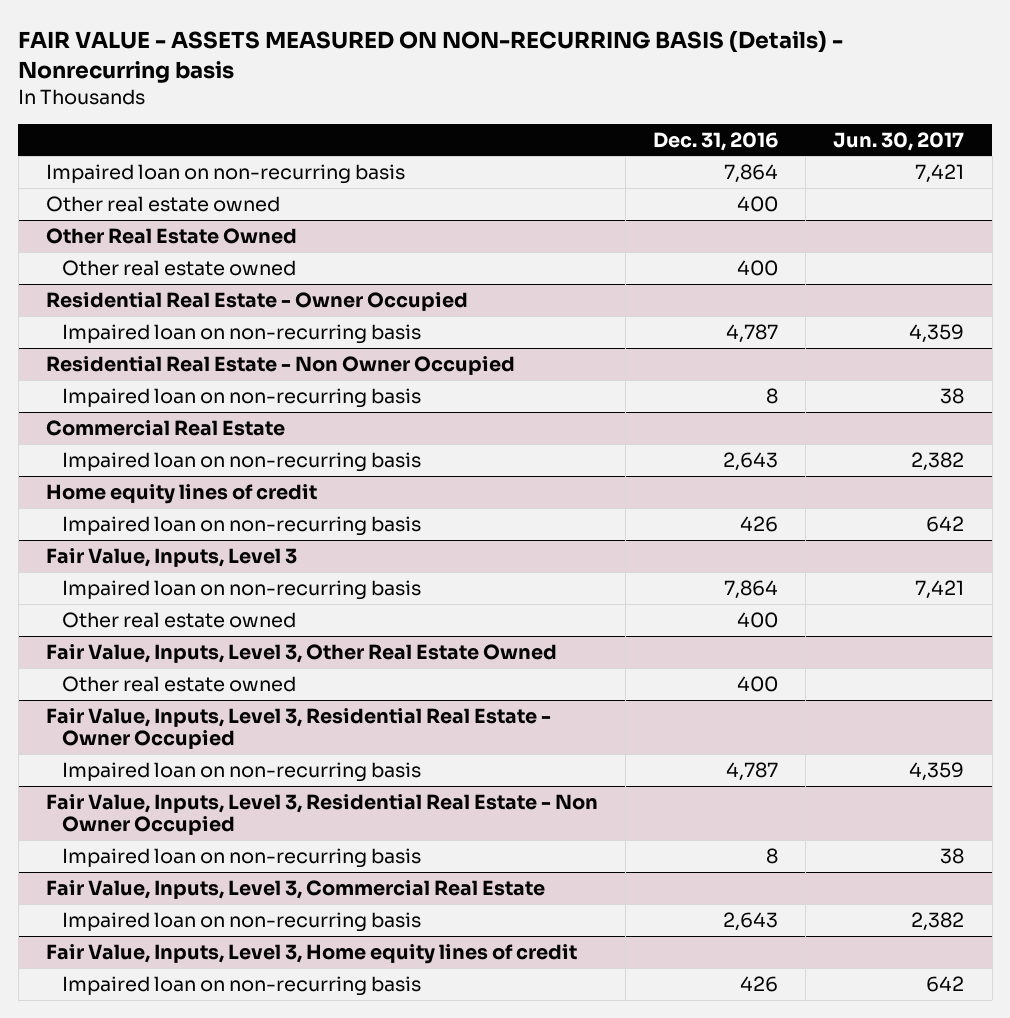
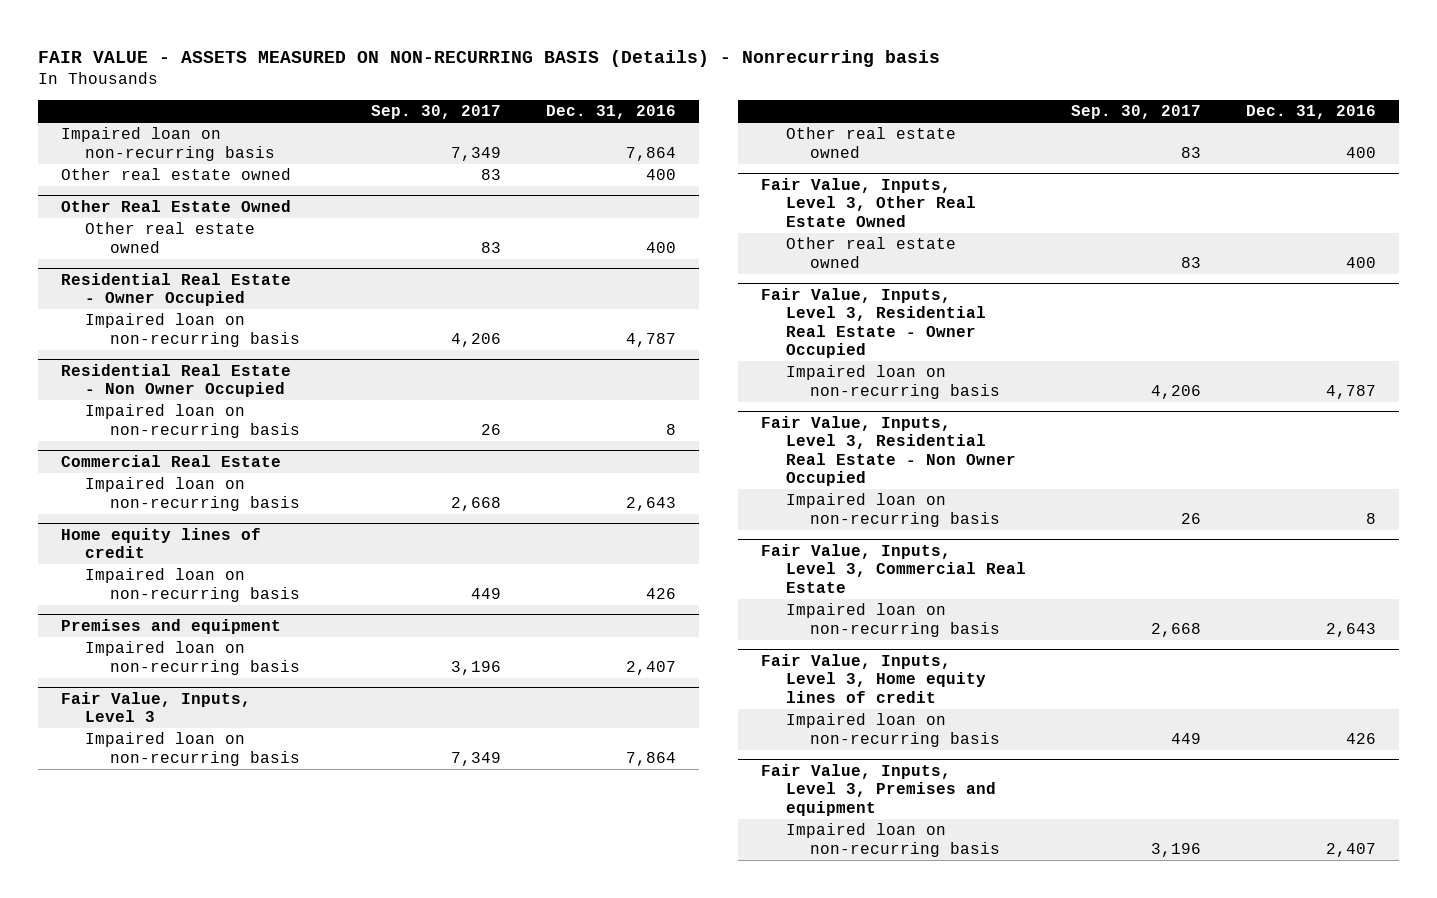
[833,131,965,151] Jun. 30, 2017 -> none
none -> [370,105,501,120] Sep. 30, 2017
none -> [60,618,281,634] Premises and equipment
none -> [85,641,300,676] Impaired loan on non-recurring basis
none -> [761,763,996,816] Fair Value, Inputs, Level 3, Premises and equipment
none -> [785,823,1001,858] Impaired loan on non-recurring basis

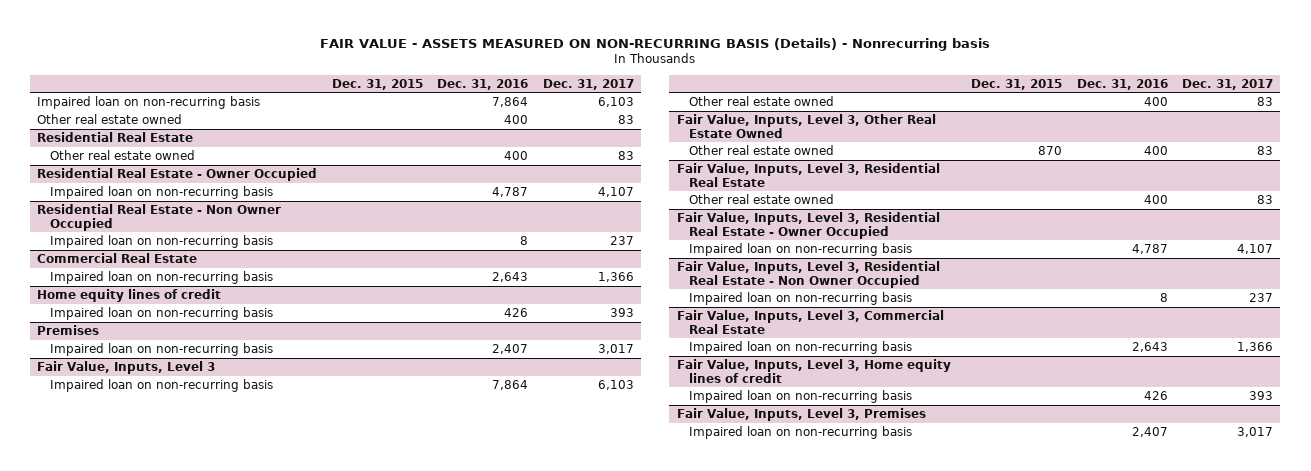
[370,105,501,120] Sep. 30, 2017 -> none
none -> [331,78,423,90] Dec. 31, 2015
none -> [542,78,634,90] Dec. 31, 2017
[60,199,291,212] Other Real Estate Owned -> [37,132,194,143] Residential Real Estate
[60,618,281,634] Premises and equipment -> [37,325,100,336] Premises
none -> [676,163,940,187] Fair Value, Inputs, Level 3, Residential Real Estate
none -> [689,194,835,205] Other real estate owned
[761,763,996,816] Fair Value, Inputs, Level 3, Premises and equipment -> [676,408,926,422] Fair Value, Inputs, Level 3, Premises

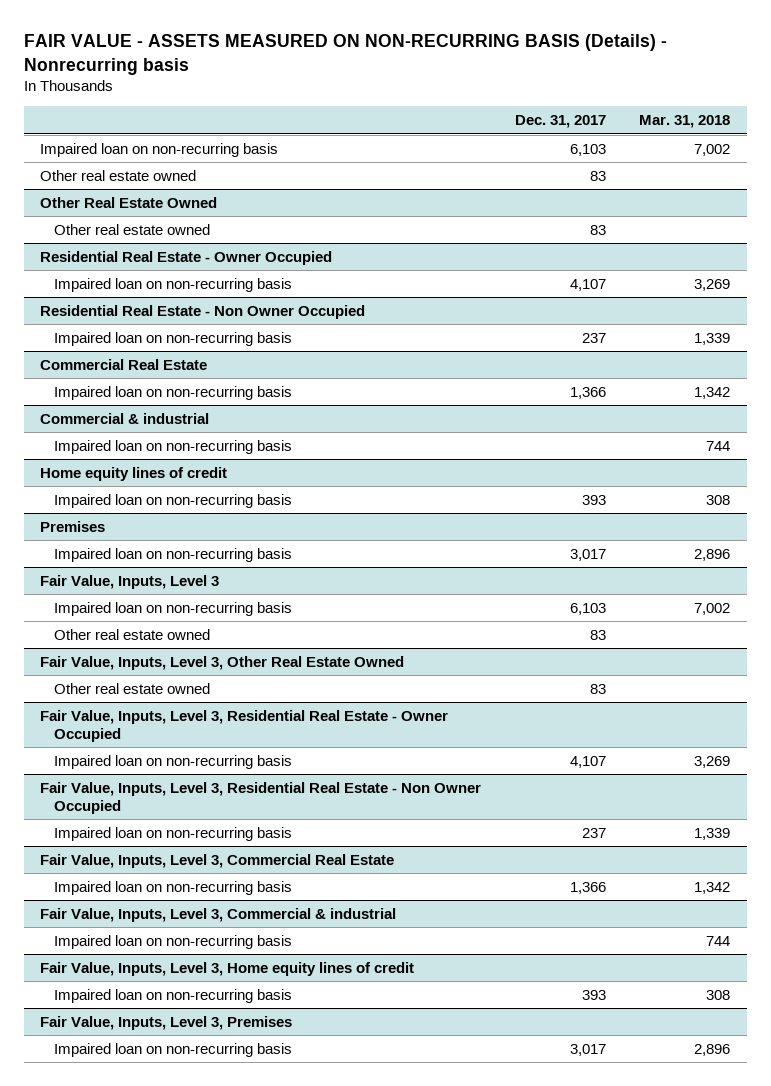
[331,78,423,90] Dec. 31, 2015 -> none
[437,78,529,90] Dec. 31, 2016 -> none
none -> [639,115,731,129] Mar. 31, 2018
[37,132,194,143] Residential Real Estate -> [40,196,218,208] Other Real Estate Owned
none -> [40,412,210,424] Commercial & industrial
none -> [53,439,292,454] Impaired loan on non-recurring basis
[676,163,940,187] Fair Value, Inputs, Level 3, Residential Real Estate -> none
[689,194,835,205] Other real estate owned -> none
none -> [40,907,397,922] Fair Value, Inputs, Level 3, Commercial & industrial
none -> [53,934,292,949] Impaired loan on non-recurring basis

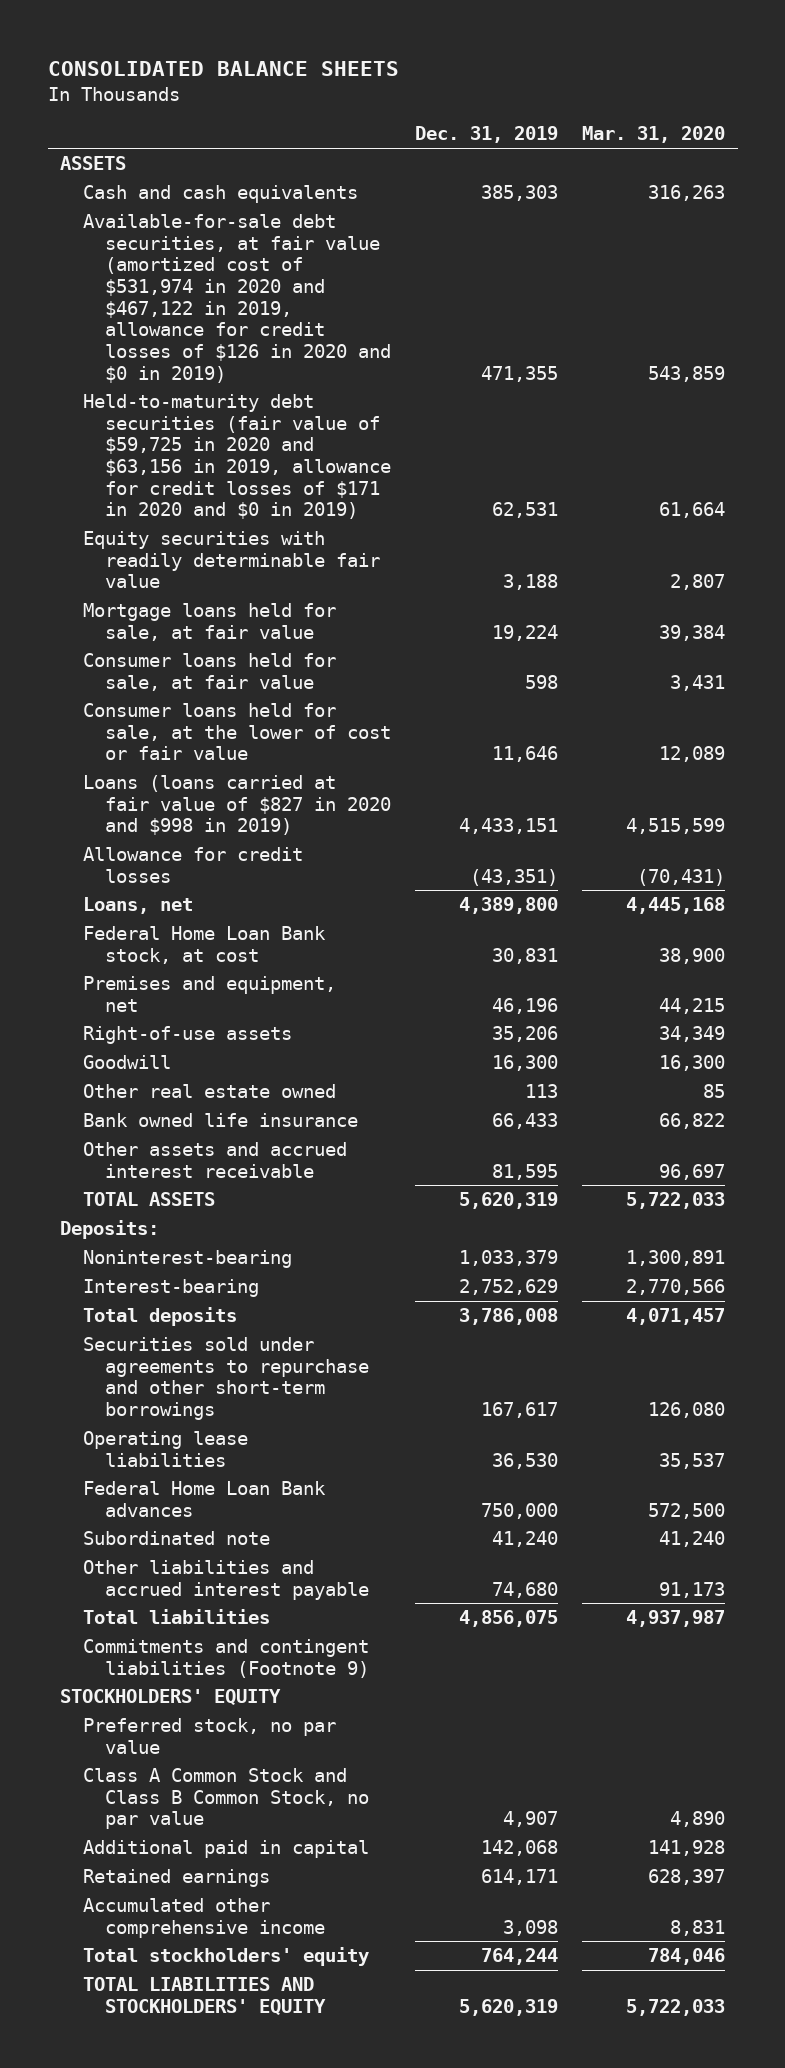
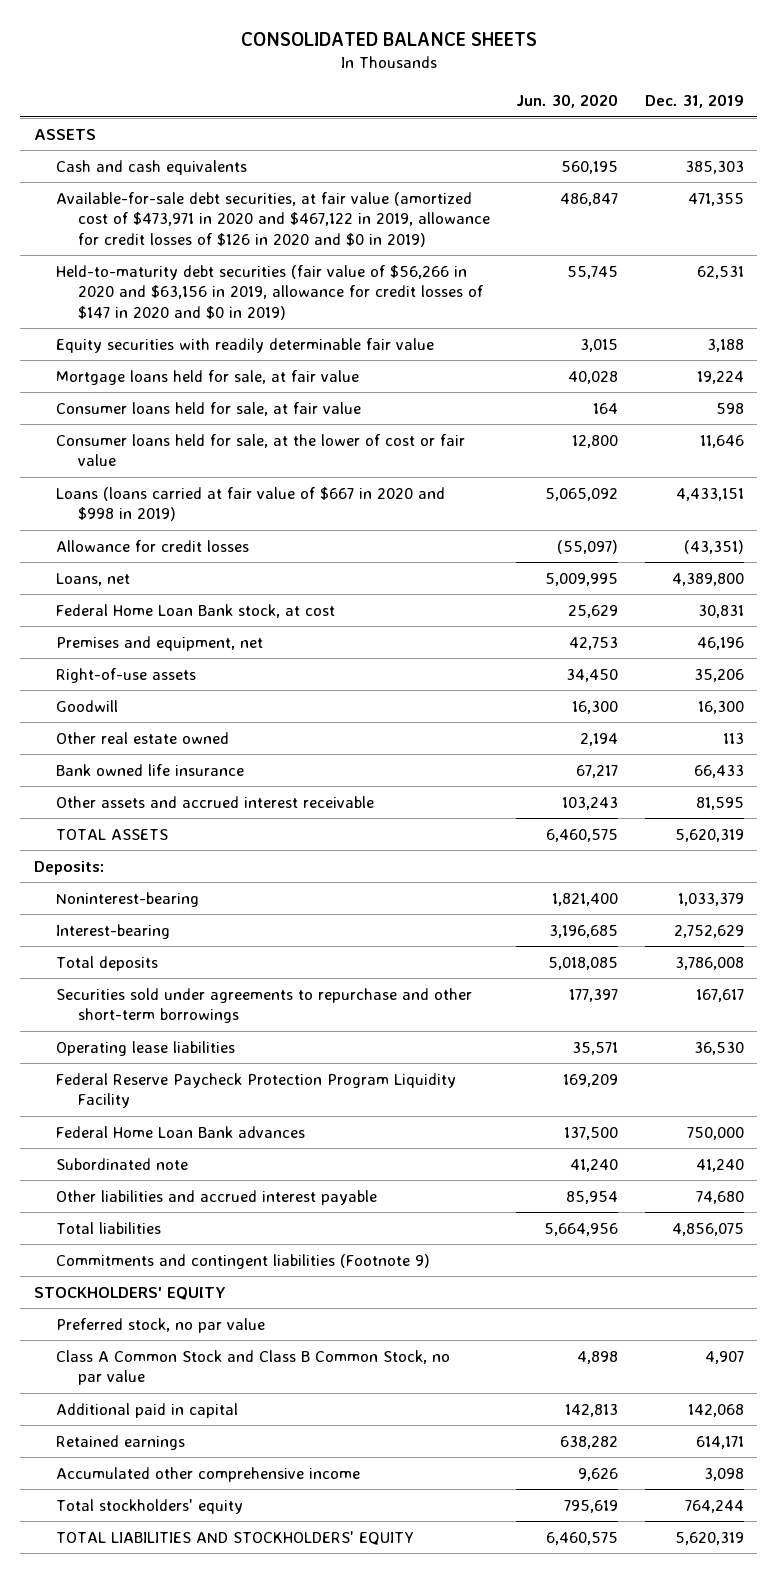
[582,126,726,144] Mar. 31, 2020 -> none
none -> [516,94,619,109] Jun. 30, 2020
[82,213,392,383] Available-for-sale debt securities, at fair value (amortized cost of $531,974 in 2020 and $467,122 in 2019, allowance for credit losses of $126 in 2020 and $0 in 2019) -> [55,191,490,247] Available-for-sale debt securities, at fair value (amortized cost of $473,971 in 2020 and $467,122 in 2019, allowance for credit losses of $126 in 2020 and $0 in 2019)
[82,393,392,520] Held-to-maturity debt securities (fair value of $59,725 in 2020 and $63,156 in 2019, allowance for credit losses of $171 in 2020 and $0 in 2019) -> [55,264,483,320] Held-to-maturity debt securities (fair value of $56,266 in 2020 and $63,156 in 2019, allowance for credit losses of $147 in 2020 and $0 in 2019)
[82,774,392,836] Loans (loans carried at fair value of $827 in 2020 and $998 in 2019) -> [55,486,445,522] Loans (loans carried at fair value of $667 in 2020 and $998 in 2019)
none -> [55,1072,456,1109] Federal Reserve Paycheck Protection Program Liquidity Facility

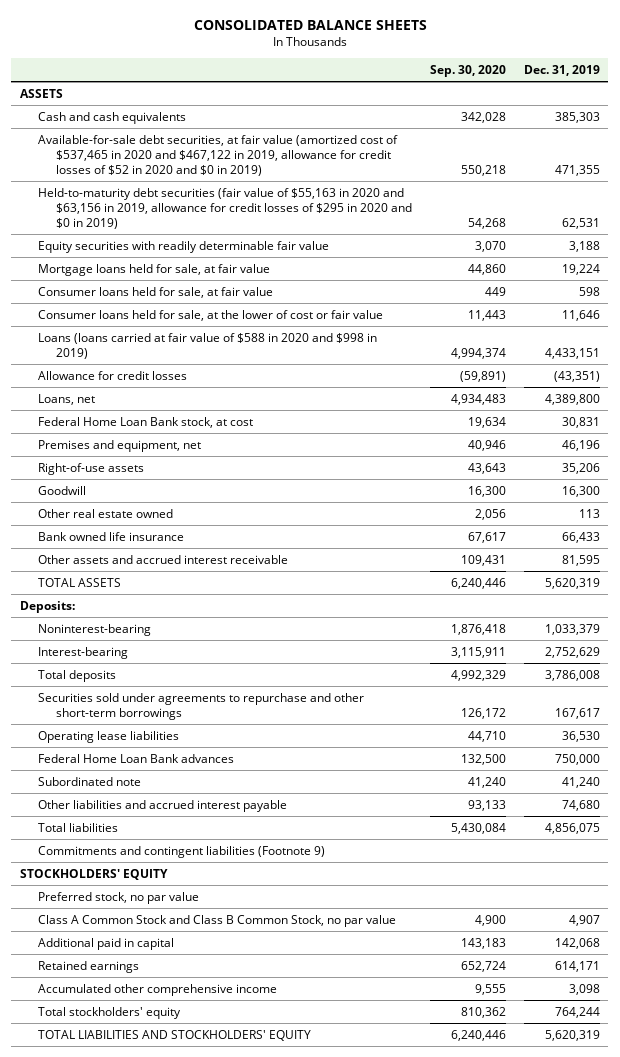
[516,94,619,109] Jun. 30, 2020 -> none
none -> [429,64,506,77] Sep. 30, 2020
[55,191,490,247] Available-for-sale debt securities, at fair value (amortized cost of $473,971 in 2020 and $467,122 in 2019, allowance for credit losses of $126 in 2020 and $0 in 2019) -> [38,134,399,176] Available-for-sale debt securities, at fair value (amortized cost of $537,465 in 2020 and $467,122 in 2019, allowance for credit losses of $52 in 2020 and $0 in 2019)
[55,264,483,320] Held-to-maturity debt securities (fair value of $56,266 in 2020 and $63,156 in 2019, allowance for credit losses of $147 in 2020 and $0 in 2019) -> [38,187,413,229] Held-to-maturity debt securities (fair value of $55,163 in 2020 and $63,156 in 2019, allowance for credit losses of $295 in 2020 and $0 in 2019)
[55,486,445,522] Loans (loans carried at fair value of $667 in 2020 and $998 in 2019) -> [38,332,378,359] Loans (loans carried at fair value of $588 in 2020 and $998 in 2019)
[55,1072,456,1109] Federal Reserve Paycheck Protection Program Liquidity Facility -> none

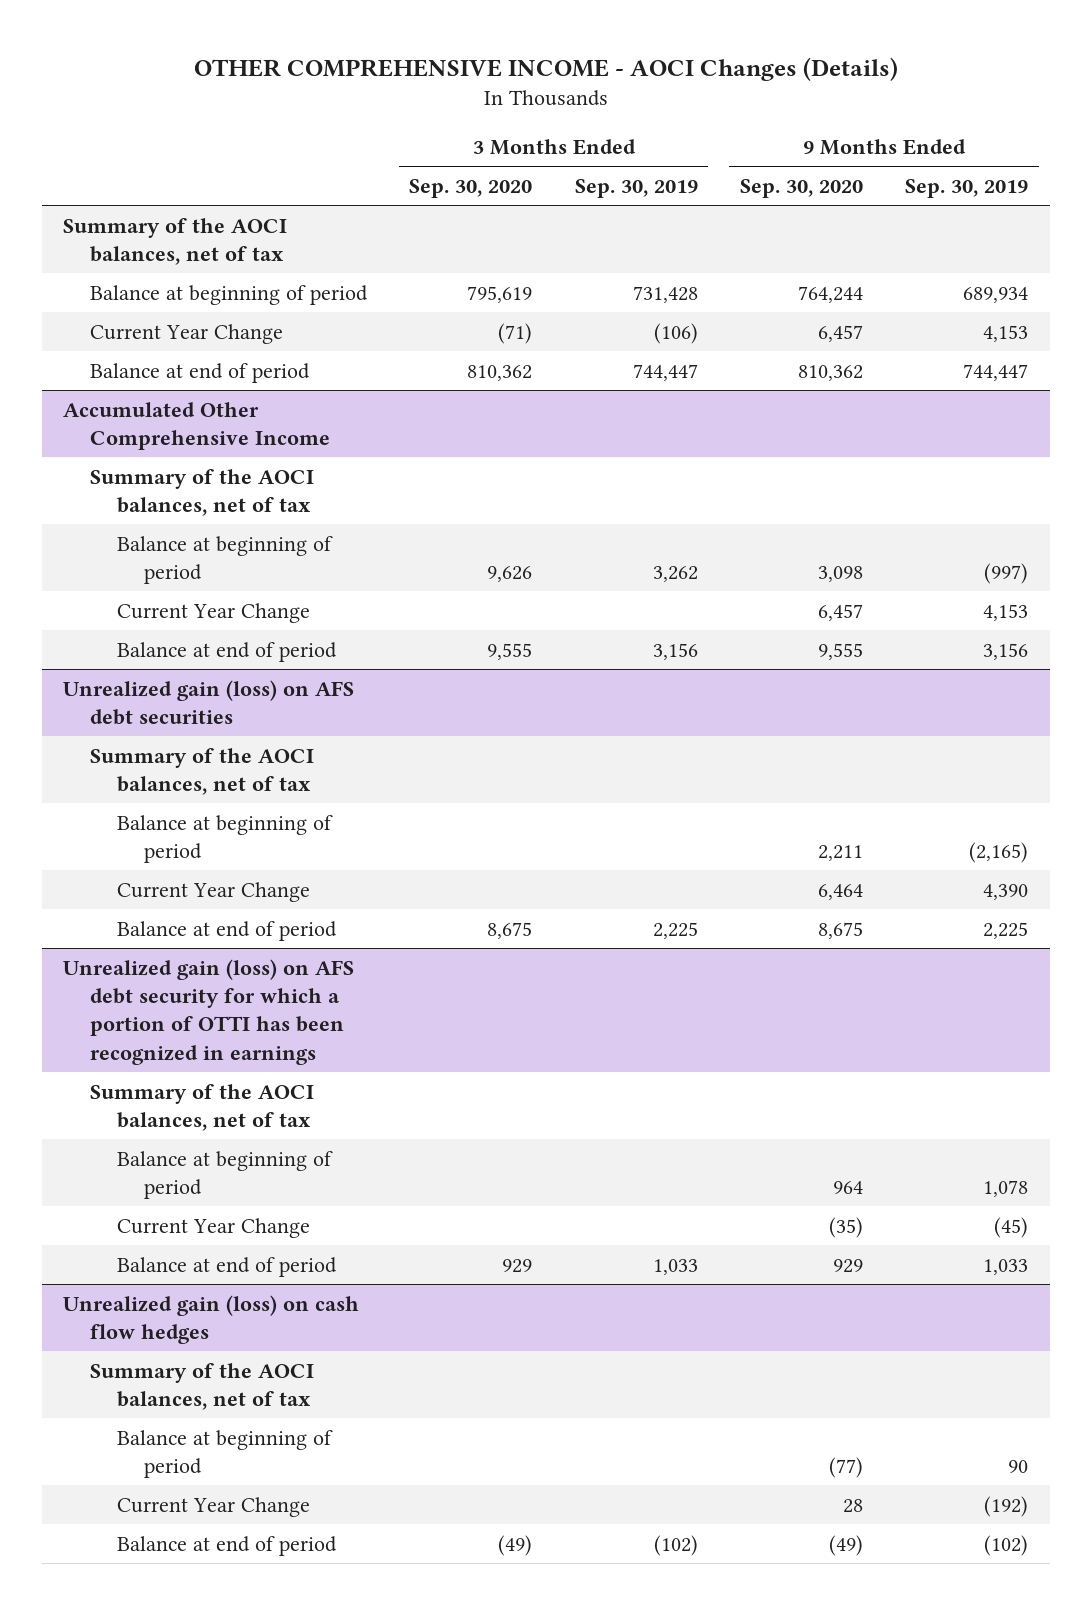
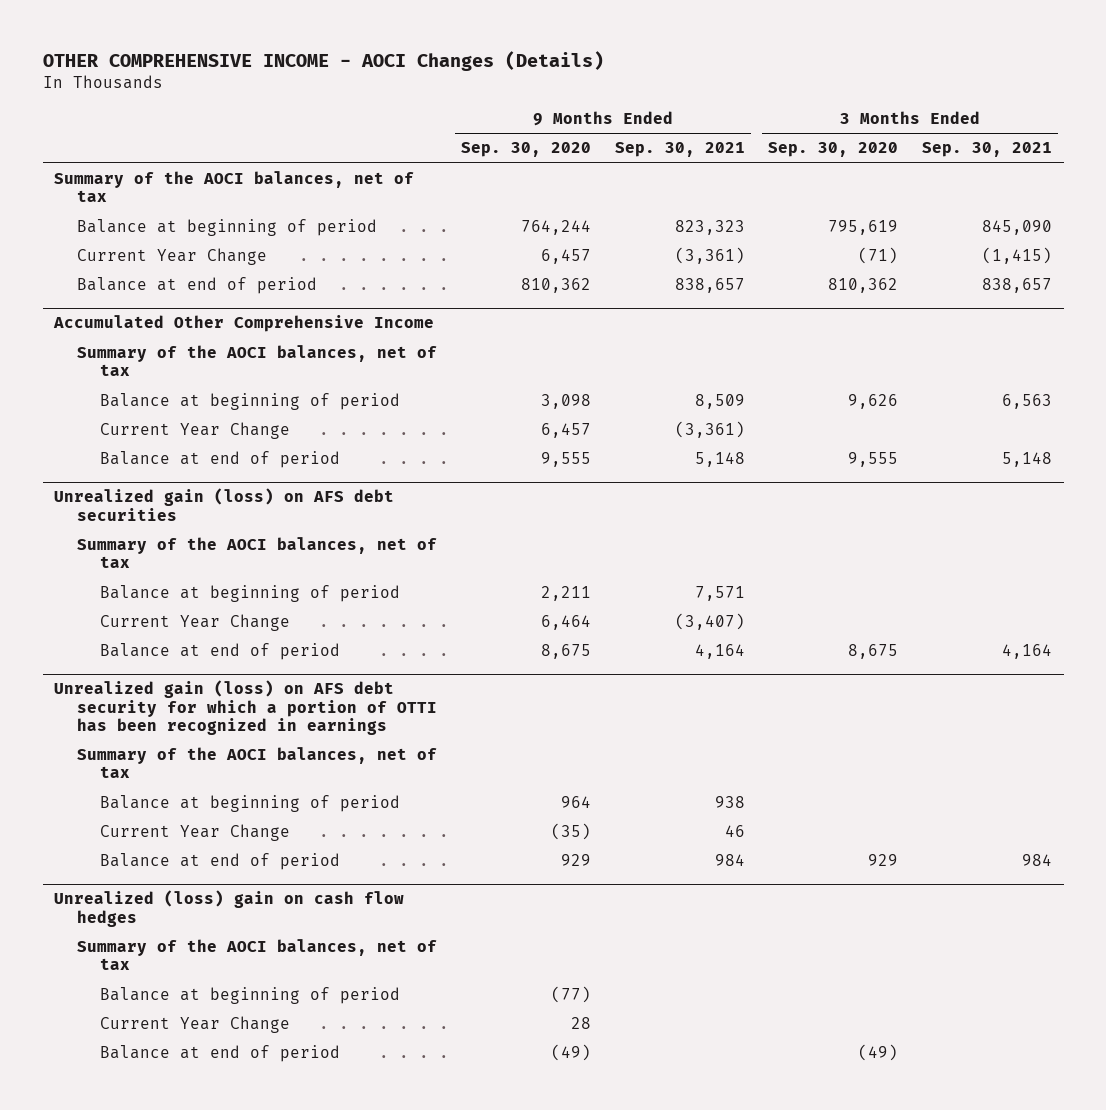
[574,178,698,198] Sep. 30, 2019 -> none
[905,178,1029,198] Sep. 30, 2019 -> none
none -> [614,142,745,158] Sep. 30, 2021
none -> [921,142,1052,158] Sep. 30, 2021
[63,1294,360,1344] Unrealized gain (loss) on cash flow hedges -> [54,890,405,927] Unrealized (loss) gain on cash flow hedges

